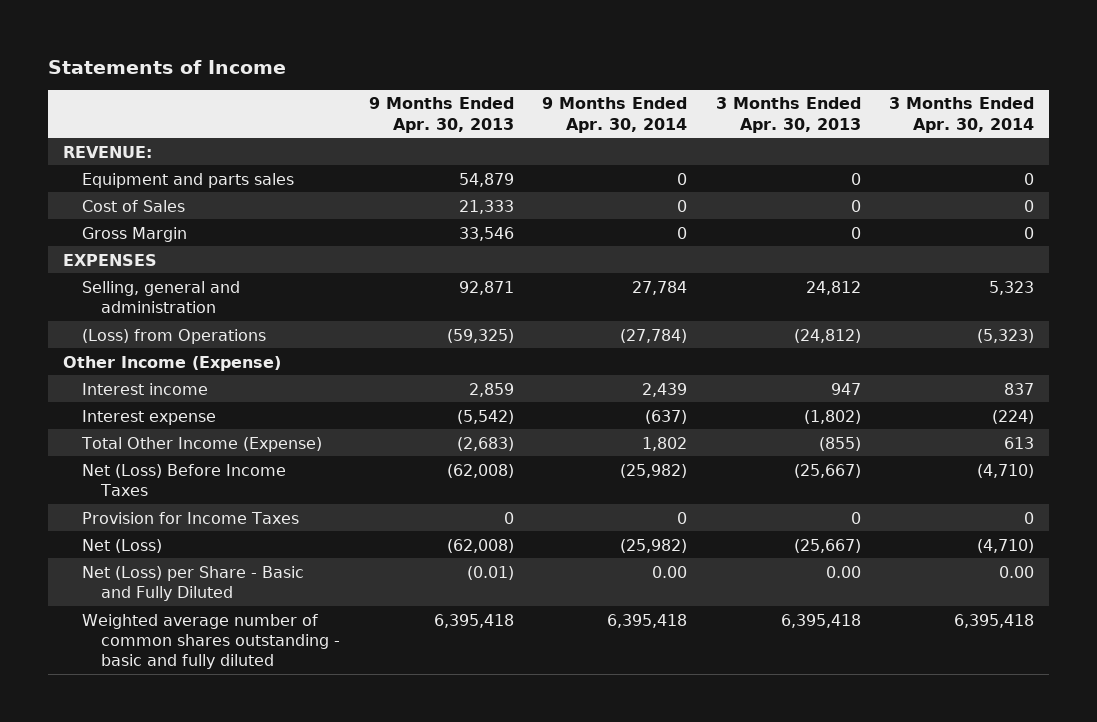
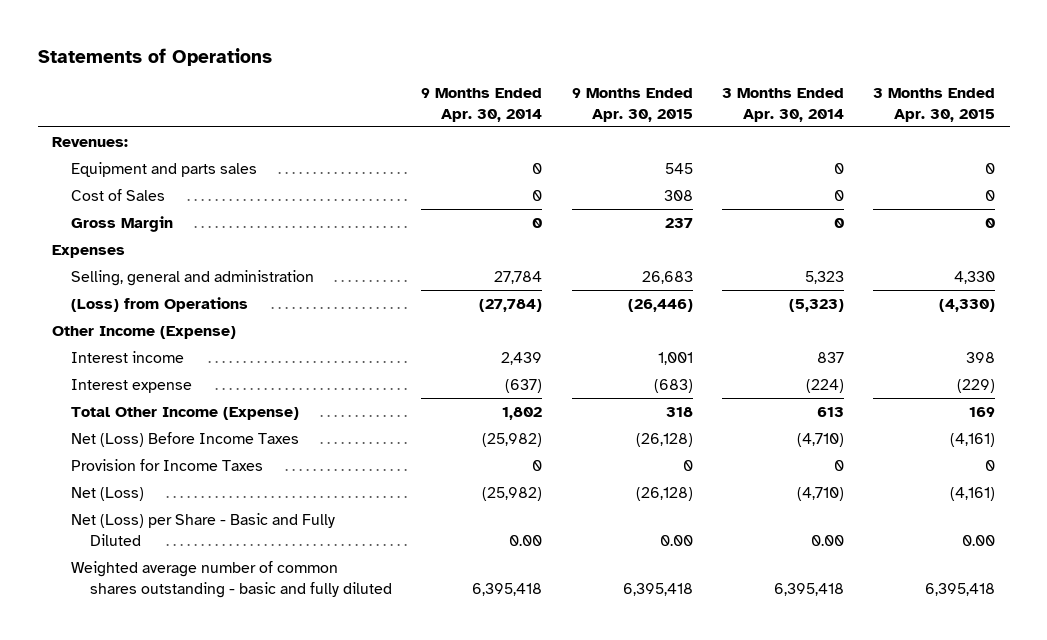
[48,59,287,74] Statements of Income -> [37,47,272,66] Statements of Operations
[368,97,514,133] 9 Months Ended Apr. 30, 2013 -> none
[715,97,861,133] 3 Months Ended Apr. 30, 2013 -> none
none -> [571,88,693,122] 9 Months Ended Apr. 30, 2015
none -> [872,88,995,122] 3 Months Ended Apr. 30, 2015
[62,145,152,158] REVENUE: -> [52,137,129,148] Revenues:
[62,253,157,266] EXPENSES -> [52,245,126,259] Expenses

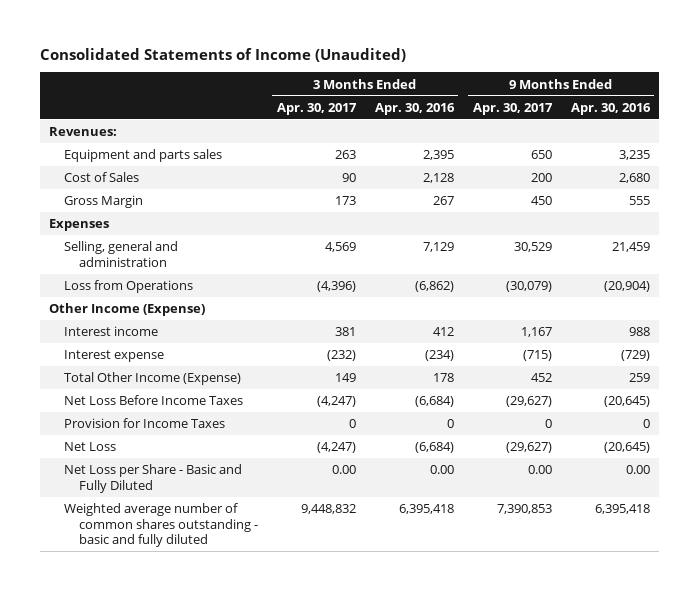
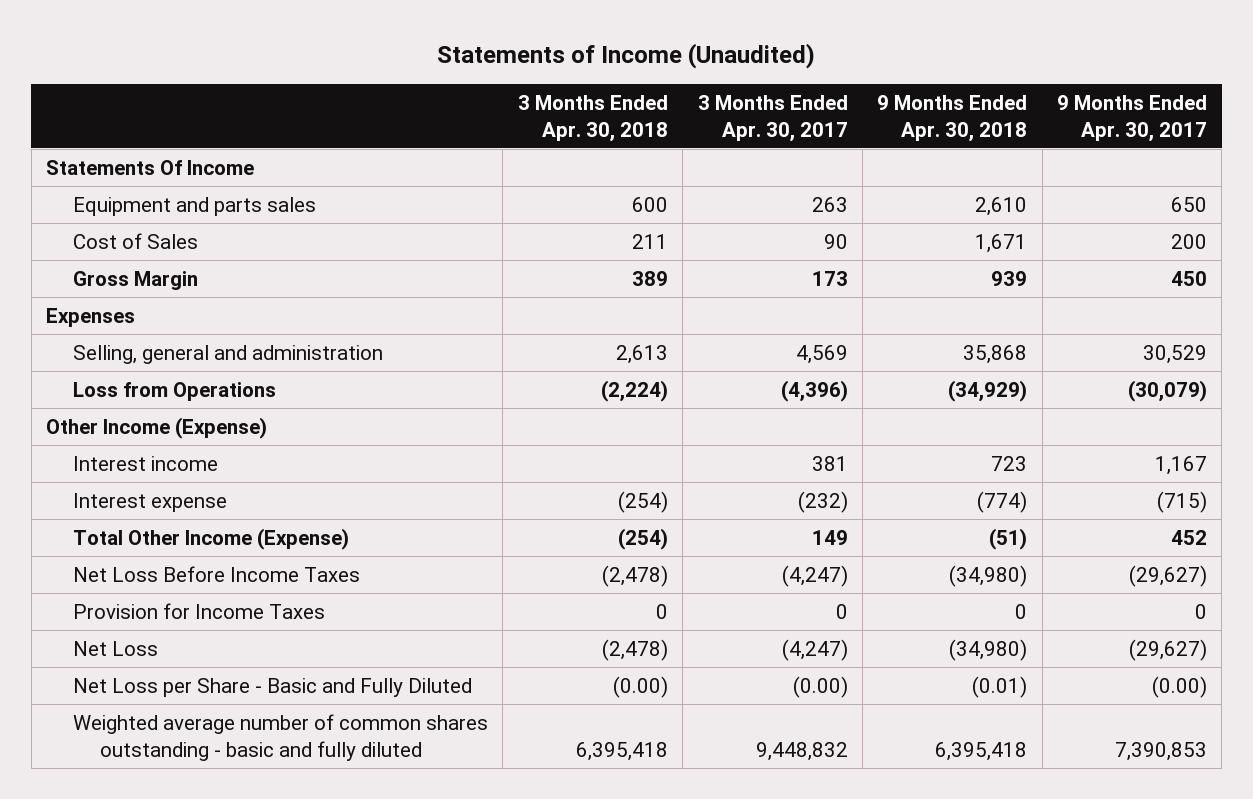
[39,47,406,62] Consolidated Statements of Income (Unaudited) -> [437,43,816,70] Statements of Income (Unaudited)
[374,102,455,115] Apr. 30, 2016 -> none
[570,102,651,115] Apr. 30, 2016 -> none
none -> [517,94,668,142] 3 Months Ended Apr. 30, 2018
none -> [877,94,1028,142] 9 Months Ended Apr. 30, 2018
[49,127,118,137] Revenues: -> none
none -> [45,160,254,176] Statements Of Income
[331,465,356,475] 0.00 -> [792,676,848,699] (0.00)
[527,465,552,475] 0.00 -> [1151,676,1207,699] (0.00)

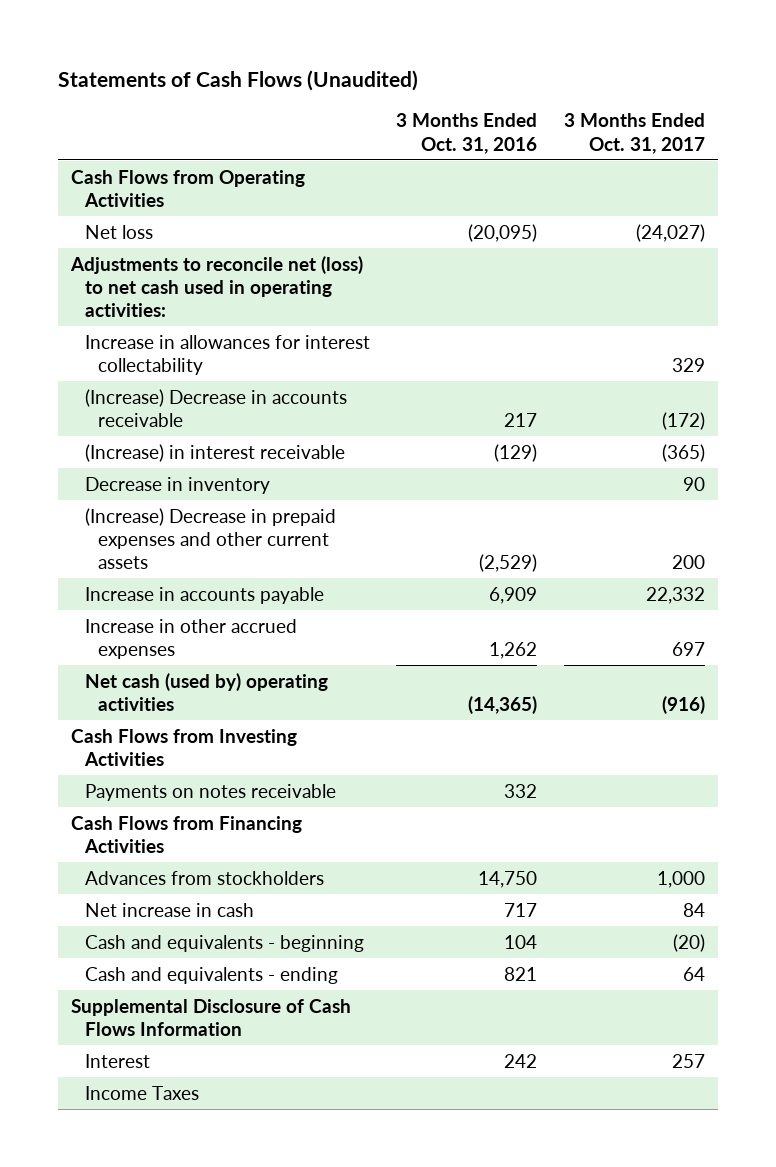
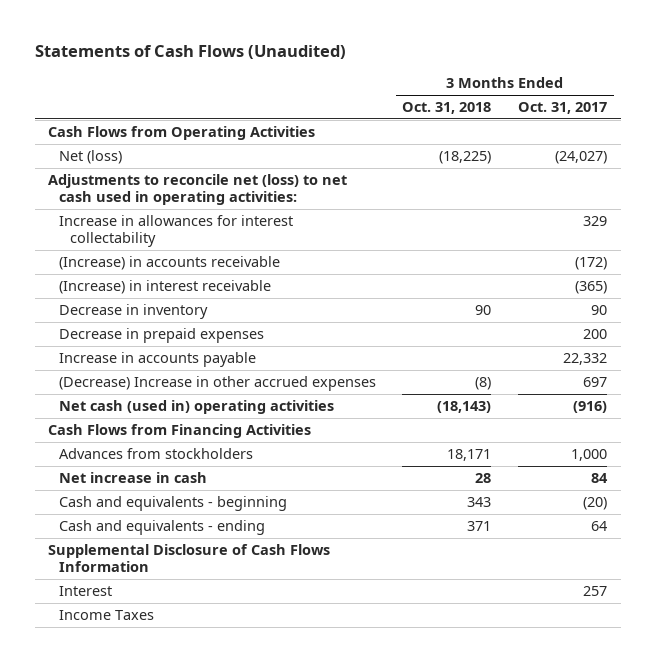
[396,113,538,154] 3 Months Ended Oct. 31, 2016 -> none
none -> [402,102,492,115] Oct. 31, 2018
[84,224,153,239] Net loss -> [58,150,122,165] Net (loss)
[84,388,347,427] (Increase) Decrease in accounts receivable -> [58,256,280,271] (Increase) in accounts receivable
[84,507,336,569] (Increase) Decrease in prepaid expenses and other current assets -> [58,328,264,344] Decrease in prepaid expenses
[71,728,298,766] Cash Flows from Investing Activities -> none
[84,783,336,801] Payments on notes receivable -> none
[84,618,297,659] Increase in other accrued expenses -> [58,376,376,392] (Decrease) Increase in other accrued expenses
[84,672,328,711] Net cash (used by) operating activities -> [58,400,334,415] Net cash (used in) operating activities

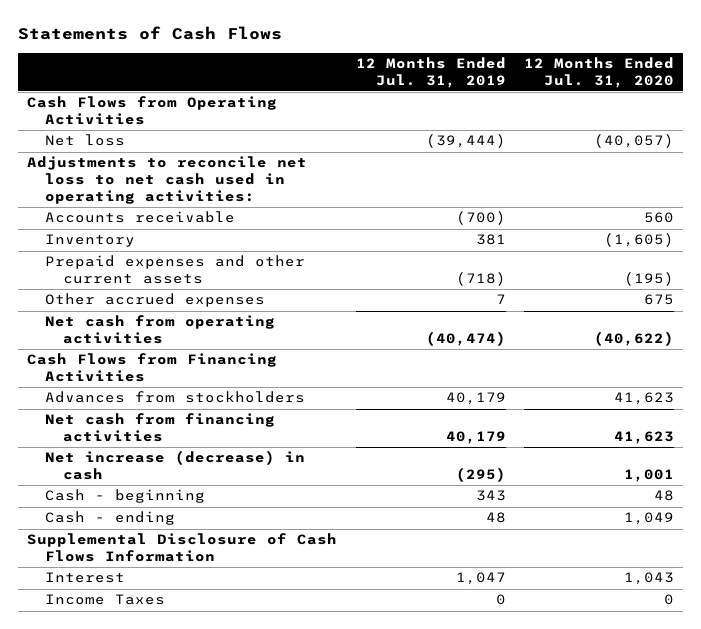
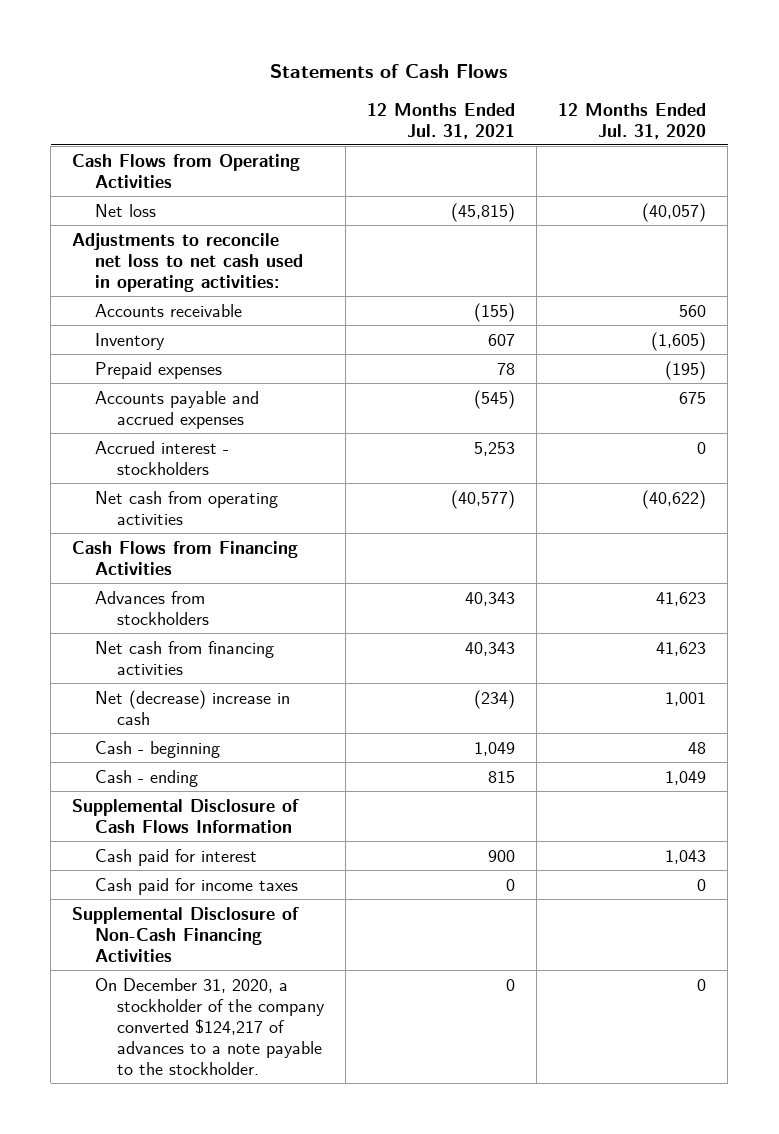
[355,57,506,88] 12 Months Ended Jul. 31, 2019 -> none
none -> [367,102,516,139] 12 Months Ended Jul. 31, 2021
[45,255,306,285] Prepaid expenses and other current assets -> [94,361,222,379] Prepaid expenses
[45,293,266,308] Other accrued expenses -> [94,390,259,429] Accounts payable and accrued expenses
none -> [94,440,229,475] Accrued interest - stockholders
[45,450,306,481] Net increase (decrease) in cash -> [94,689,290,725] Net (decrease) increase in cash
[45,594,166,606] Income Taxes -> none
[45,572,126,584] Interest -> [94,848,257,866] Cash paid for interest
none -> [94,877,298,895] Cash paid for income taxes
none -> [72,906,300,962] Supplemental Disclosure of Non-Cash Financing Activities
none -> [94,977,326,1075] On December 31, 2020, a stockholder of the company converted $124,217 of advances to a note payable to the stockholder.

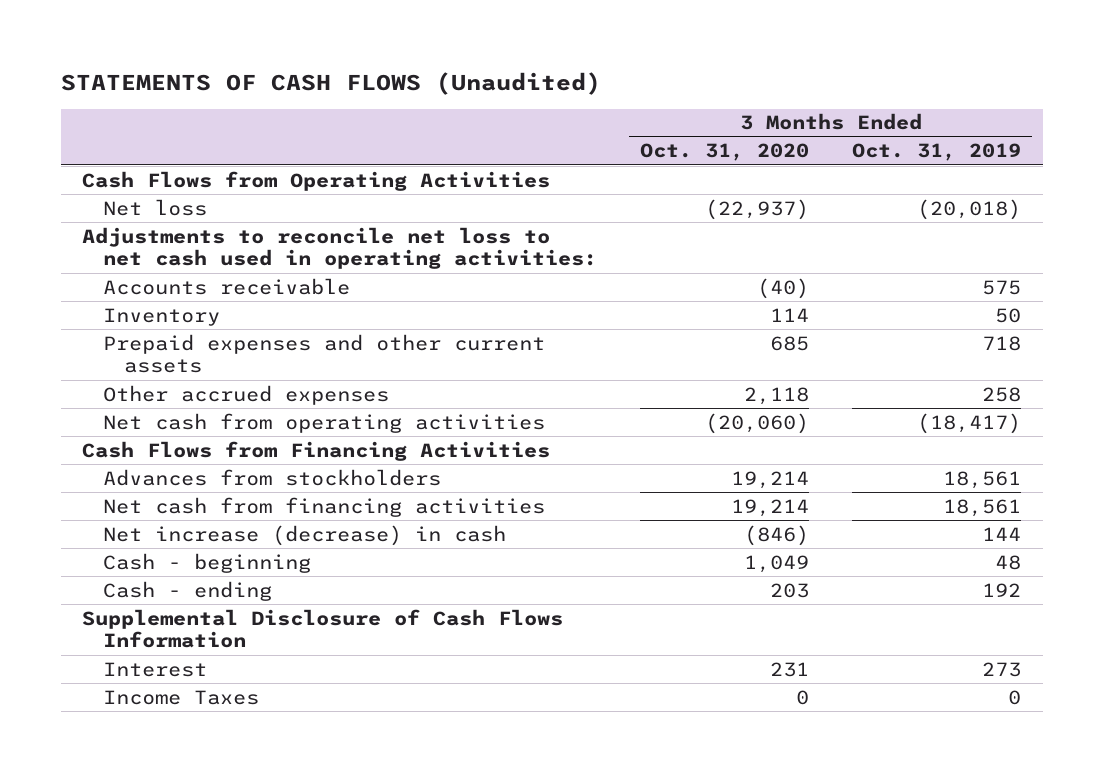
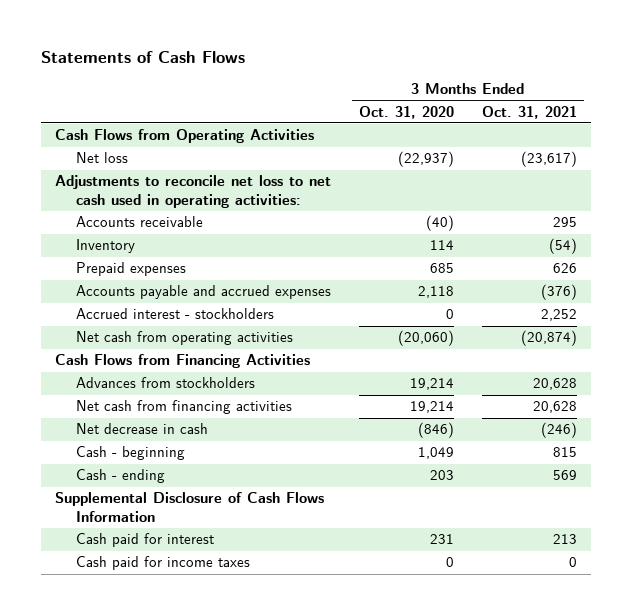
[60,71,601,95] STATEMENTS OF CASH FLOWS (Unaudited) -> [40,51,245,64] Statements of Cash Flows
[852,143,1022,162] Oct. 31, 2019 -> none
none -> [482,105,578,119] Oct. 31, 2021
[103,333,546,374] Prepaid expenses and other current assets -> [76,262,187,277] Prepaid expenses
[103,384,390,405] Other accrued expenses -> [76,285,332,300] Accounts payable and accrued expenses
none -> [76,308,275,320] Accrued interest - stockholders
[103,524,507,546] Net increase (decrease) in cash -> [76,423,209,435] Net decrease in cash
[103,689,260,705] Income Taxes -> none
[103,661,208,677] Interest -> [76,533,215,548] Cash paid for interest
none -> [76,556,251,571] Cash paid for income taxes

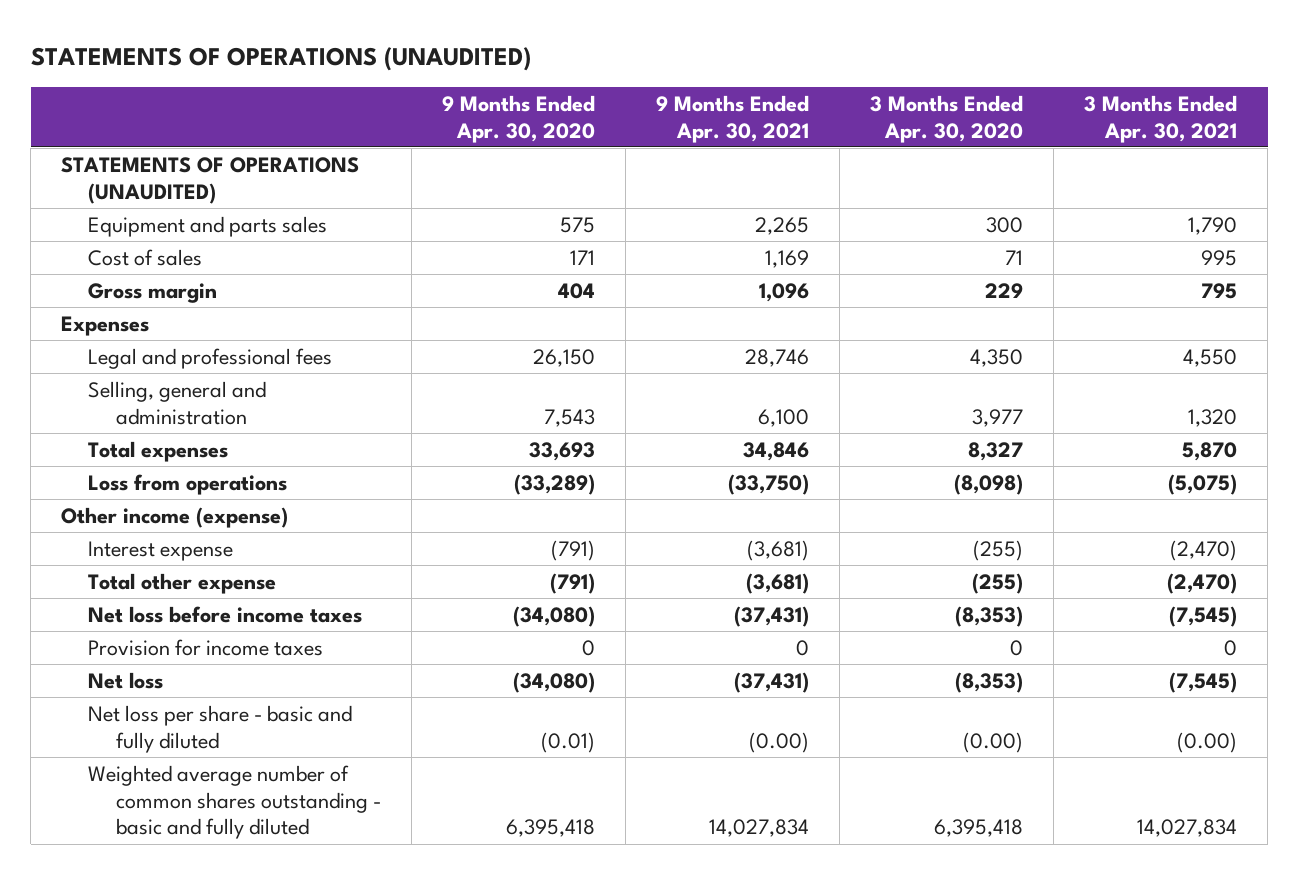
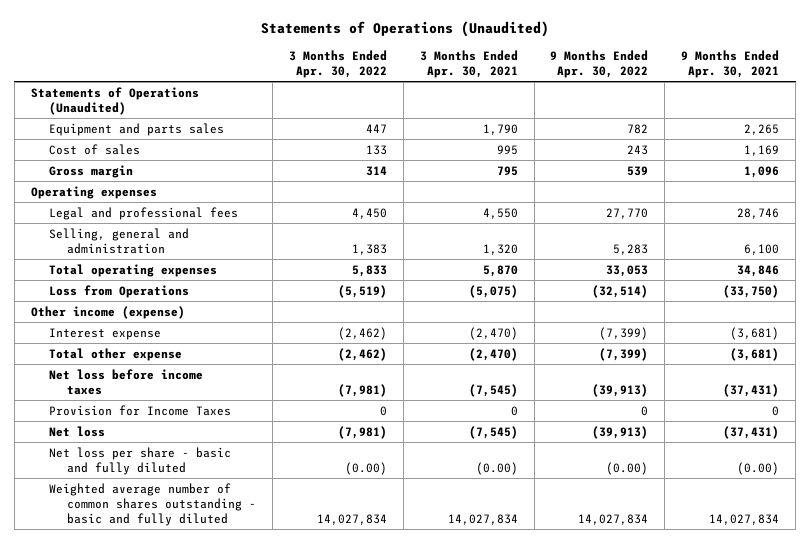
[30,46,531,71] STATEMENTS OF OPERATIONS (UNAUDITED) -> [260,20,549,37] Statements of Operations (Unaudited)
[441,94,595,143] 9 Months Ended Apr. 30, 2020 -> none
[870,94,1024,143] 3 Months Ended Apr. 30, 2020 -> none
none -> [288,49,387,78] 3 Months Ended Apr. 30, 2022
none -> [550,49,649,78] 9 Months Ended Apr. 30, 2022
[61,156,360,204] STATEMENTS OF OPERATIONS (UNAUDITED) -> [30,86,199,115] Statements of Operations (Unaudited)
[61,315,150,336] Expenses -> [30,185,157,199] Operating expenses
[88,440,229,462] Total expenses -> [48,263,217,277] Total operating expenses
[88,473,288,495] Loss from operations -> [48,284,189,298] Loss from Operations
[88,638,324,656] Provision for income taxes -> [48,404,231,416] Provision for Income Taxes

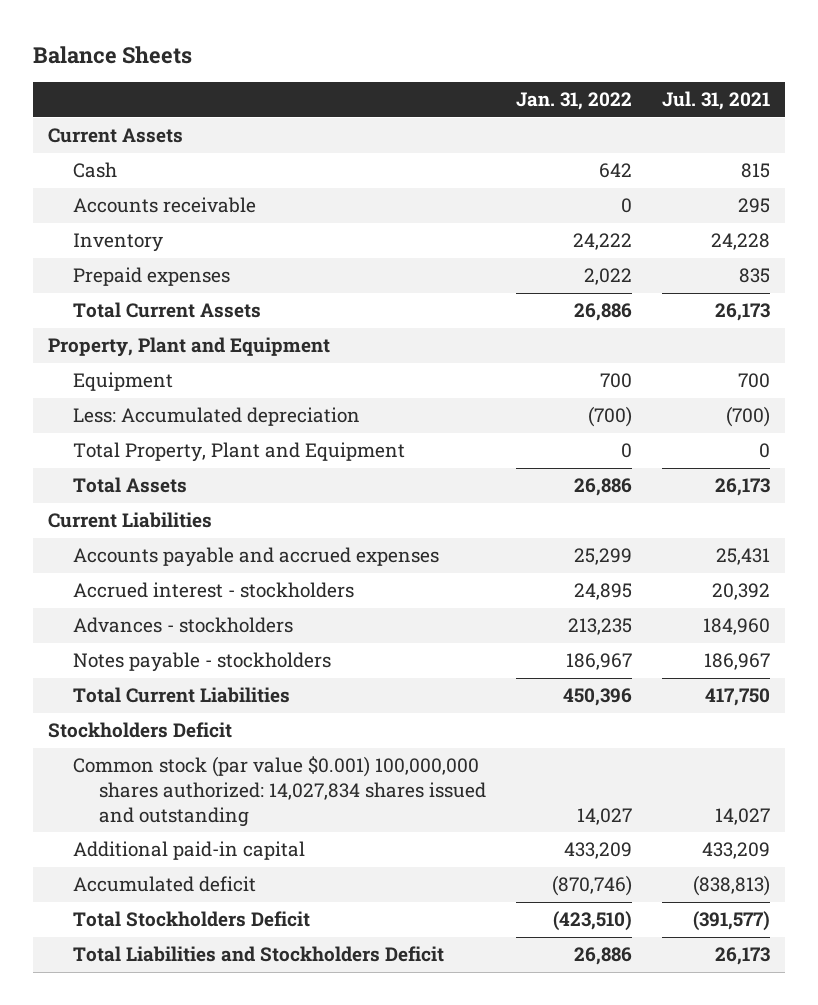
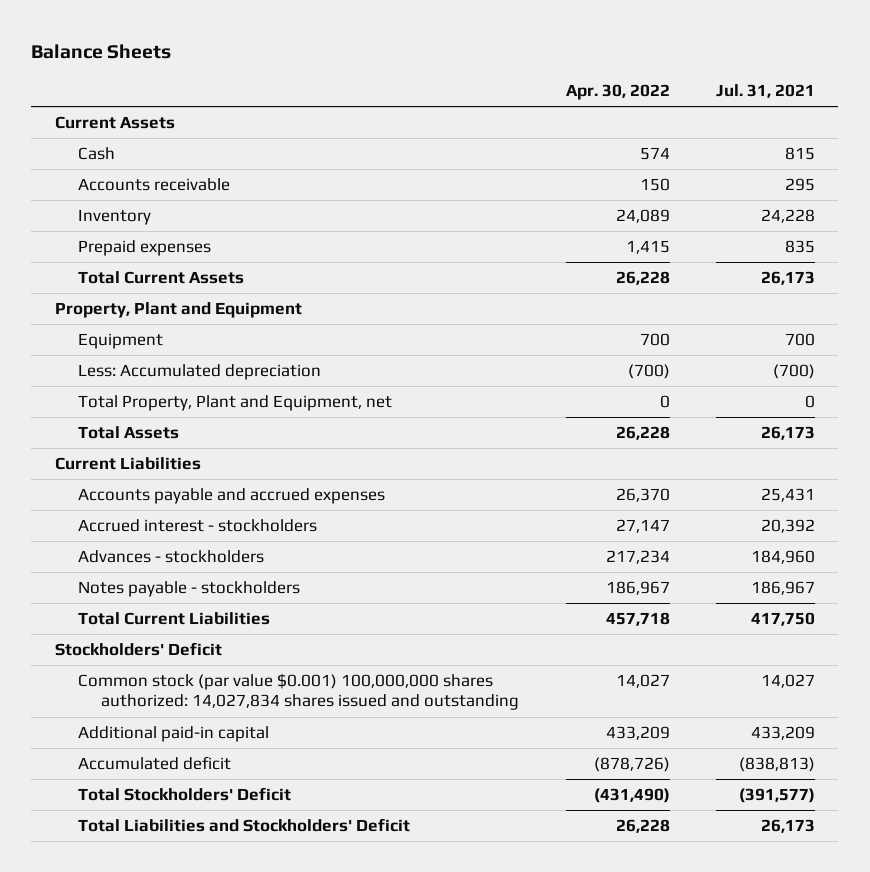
[515,92,632,111] Jan. 31, 2022 -> none
none -> [565,84,670,101] Apr. 30, 2022
[73,442,406,463] Total Property, Plant and Equipment -> [77,395,392,412] Total Property, Plant and Equipment, net
[48,722,233,739] Stockholders Deficit -> [54,642,222,657] Stockholders' Deficit
[73,911,311,928] Total Stockholders Deficit -> [77,787,291,802] Total Stockholders' Deficit
[73,946,445,963] Total Liabilities and Stockholders Deficit -> [77,818,410,833] Total Liabilities and Stockholders' Deficit

